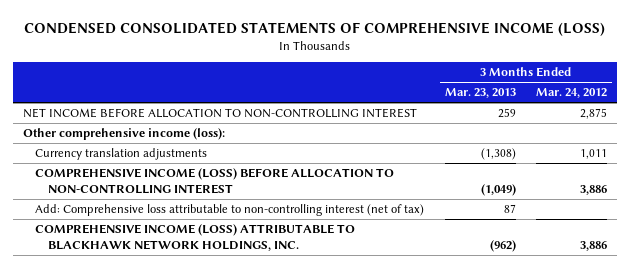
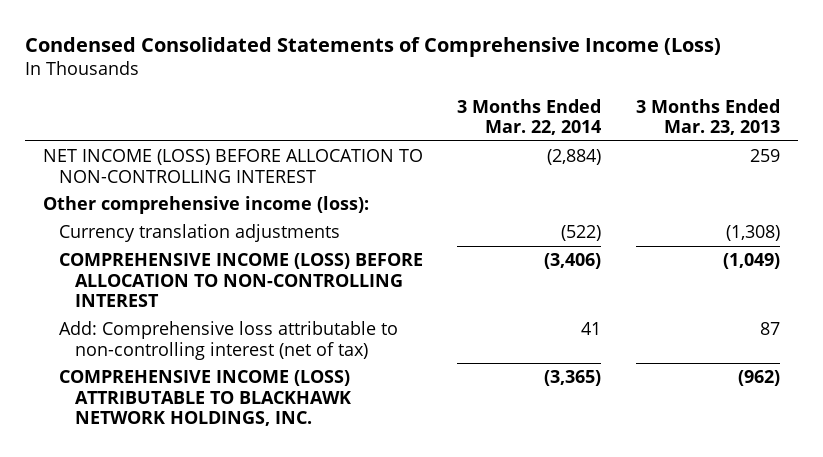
[23,21,605,36] CONDENSED CONSOLIDATED STATEMENTS OF COMPREHENSIVE INCOME (LOSS) -> [25,36,722,57] Condensed Consolidated Statements of Comprehensive Income (Loss)
[535,88,607,99] Mar. 24, 2012 -> none
none -> [457,98,602,136] 3 Months Ended Mar. 22, 2014
[22,108,417,119] NET INCOME BEFORE ALLOCATION TO NON-CONTROLLING INTEREST -> [42,149,423,183] NET INCOME (LOSS) BEFORE ALLOCATION TO NON-CONTROLLING INTEREST

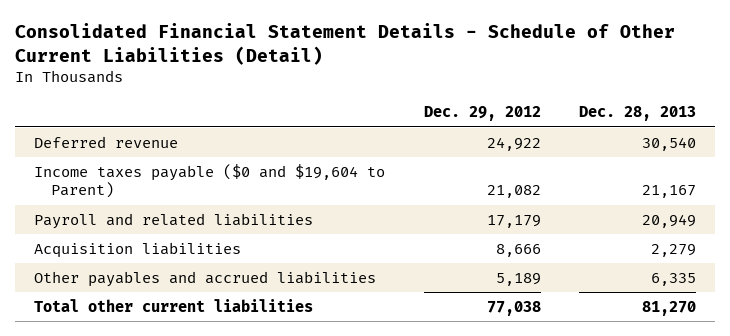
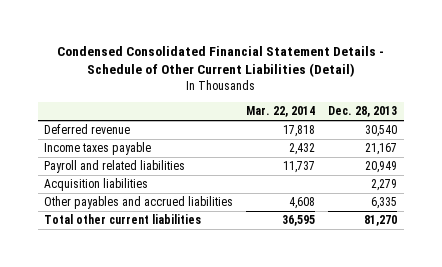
[14,23,675,65] Consolidated Financial Statement Details - Schedule of Other Current Liabilities (Detail) -> [56,45,384,78] Condensed Consolidated Financial Statement Details - Schedule of Other Current Liabilities (Detail)
[423,106,541,122] Dec. 29, 2012 -> none
none -> [246,106,316,118] Mar. 22, 2014
[34,163,386,199] Income taxes payable ($0 and $19,604 to Parent) -> [44,142,152,156] Income taxes payable

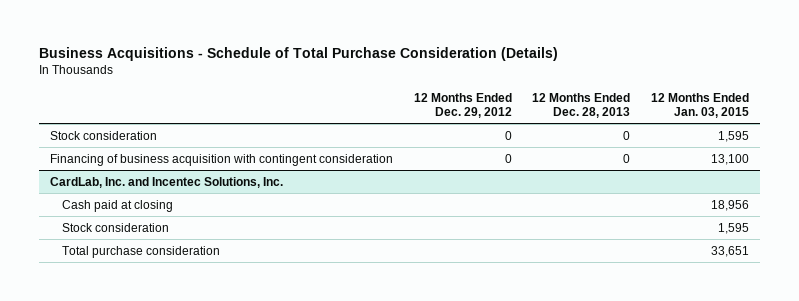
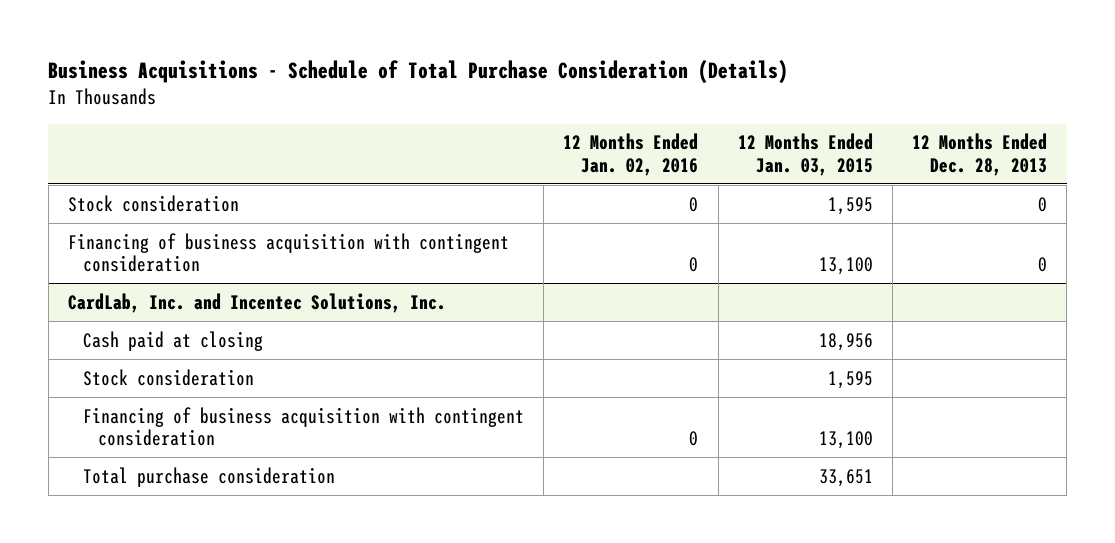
[413,92,512,118] 12 Months Ended Dec. 29, 2012 -> none
none -> [563,133,699,176] 12 Months Ended Jan. 02, 2016
none -> [83,406,525,447] Financing of business acquisition with contingent consideration

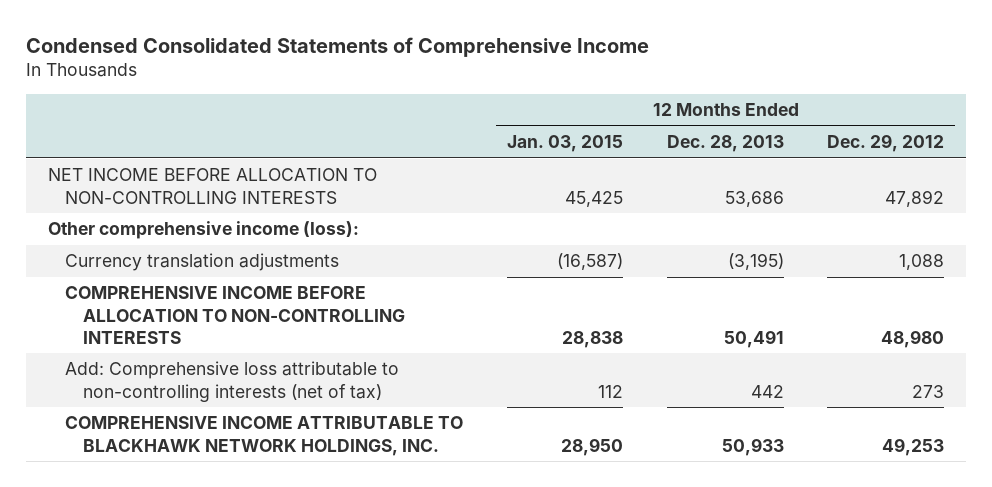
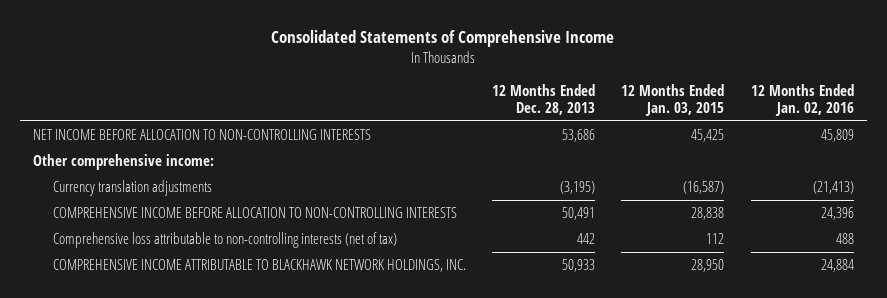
[26,37,650,58] Condensed Consolidated Statements of Comprehensive Income -> [271,30,615,48] Consolidated Statements of Comprehensive Income
[827,133,945,152] Dec. 29, 2012 -> none
none -> [750,83,854,117] 12 Months Ended Jan. 02, 2016
[48,221,360,240] Other comprehensive income (loss): -> [33,154,215,171] Other comprehensive income:
[65,361,400,402] Add: Comprehensive loss attributable to non-controlling interests (net of tax) -> [53,232,398,249] Comprehensive loss attributable to non-controlling interests (net of tax)

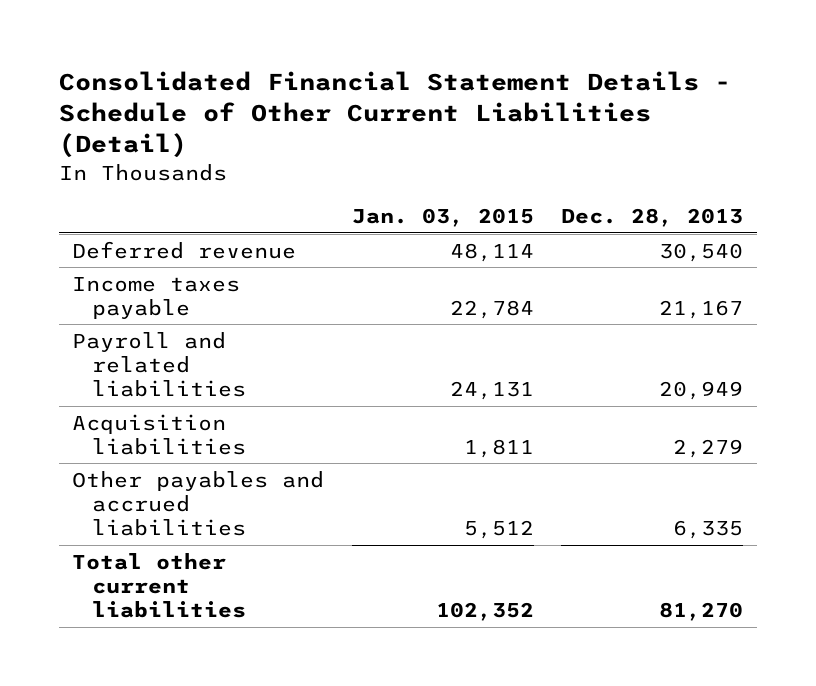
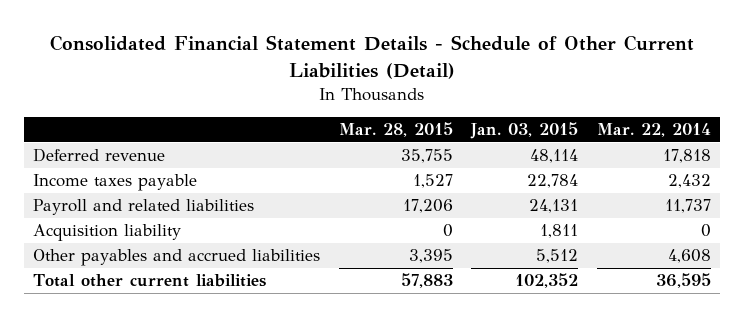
[561,208,744,228] Dec. 28, 2013 -> none
none -> [338,122,453,138] Mar. 28, 2015
none -> [597,123,712,138] Mar. 22, 2014
[72,413,246,455] Acquisition liabilities -> [32,224,181,242] Acquisition liability

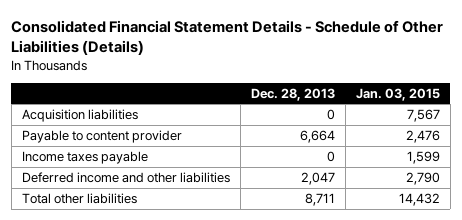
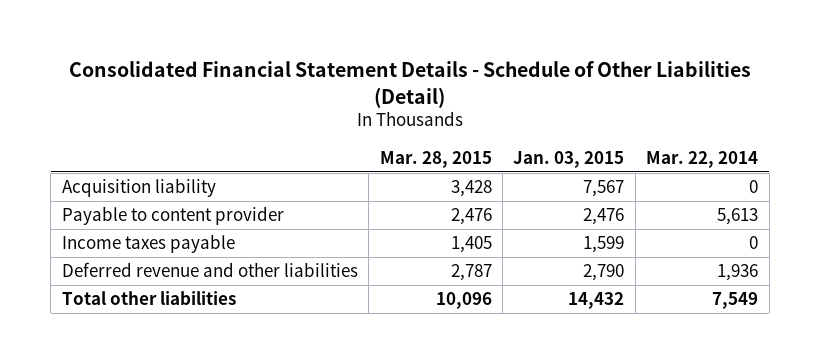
[11,19,444,55] Consolidated Financial Statement Details - Schedule of Other Liabilities (Details) -> [68,61,751,108] Consolidated Financial Statement Details - Schedule of Other Liabilities (Detail)
[250,87,335,101] Dec. 28, 2013 -> none
none -> [379,150,492,168] Mar. 28, 2015
none -> [646,150,759,168] Mar. 22, 2014
[21,108,138,122] Acquisition liabilities -> [61,178,216,198] Acquisition liability
[21,171,230,183] Deferred income and other liabilities -> [61,262,358,278] Deferred revenue and other liabilities

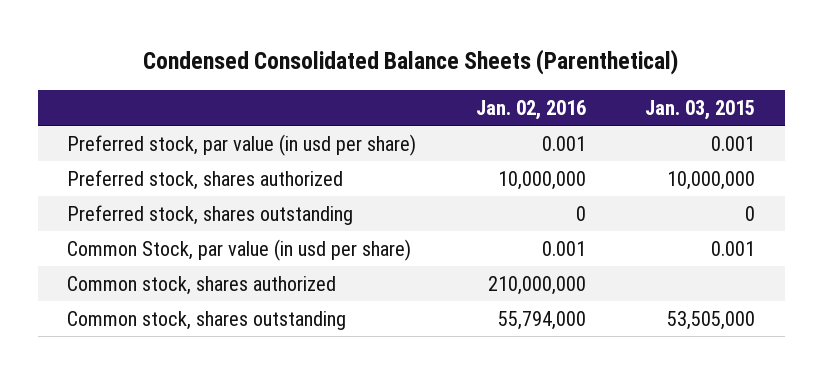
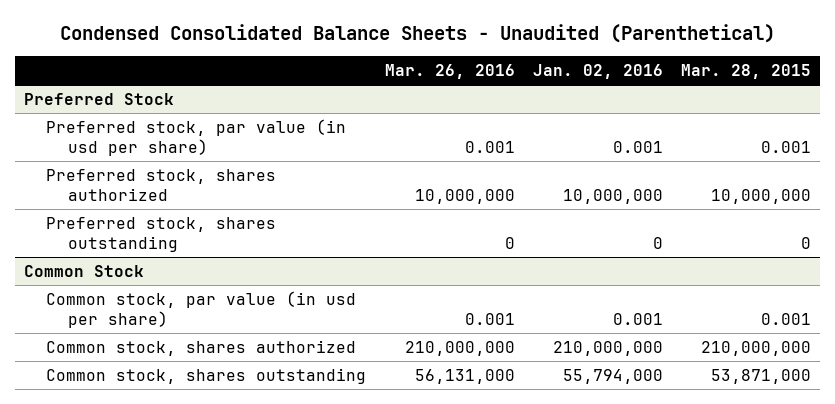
[143,49,679,76] Condensed Consolidated Balance Sheets (Parenthetical) -> [59,24,775,44] Condensed Consolidated Balance Sheets - Unaudited (Parenthetical)
[645,99,756,120] Jan. 03, 2015 -> none
none -> [384,64,515,80] Mar. 26, 2016
none -> [680,64,811,80] Mar. 28, 2015
none -> [24,92,175,105] Preferred Stock
none -> [24,264,145,277] Common Stock
[67,238,412,261] Common Stock, par value (in usd per share) -> [46,290,357,328] Common stock, par value (in usd per share)

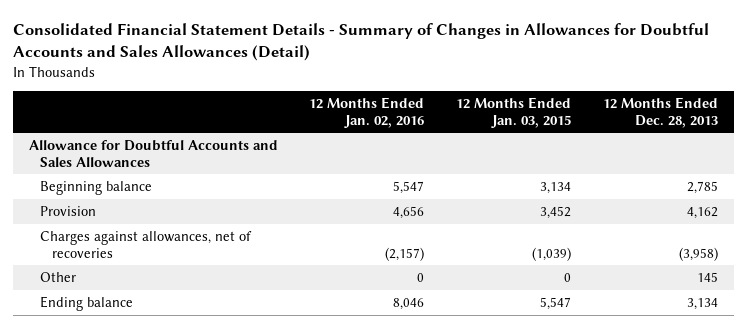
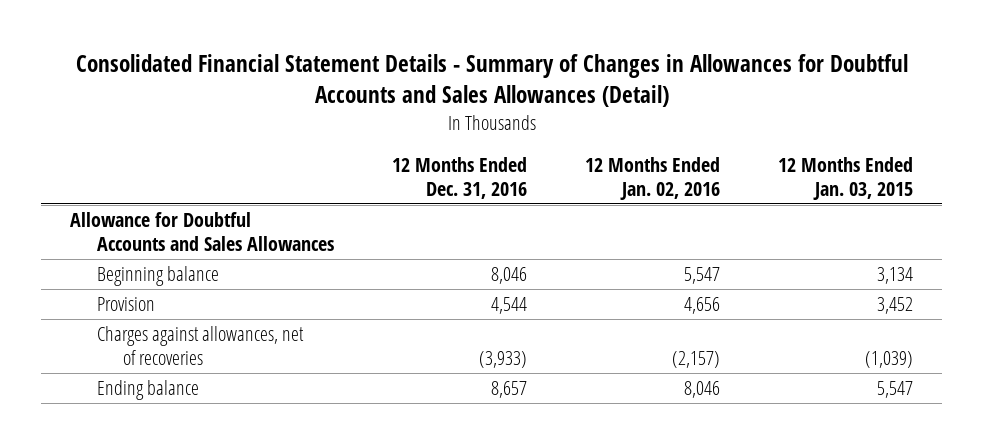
[603,96,719,128] 12 Months Ended Dec. 28, 2013 -> none
none -> [391,157,527,199] 12 Months Ended Dec. 31, 2016
[40,271,77,282] Other -> none

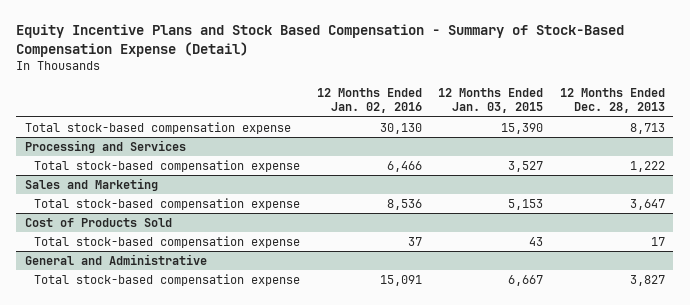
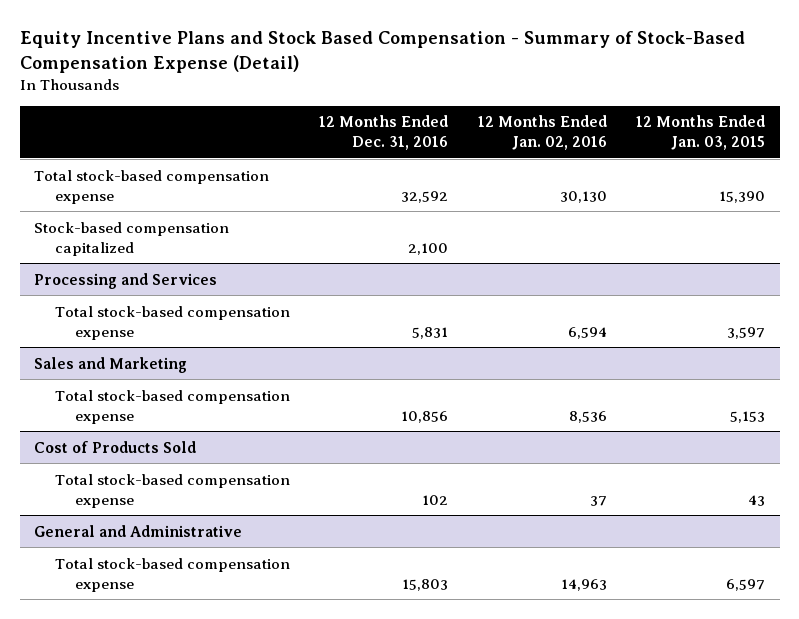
[560,87,666,114] 12 Months Ended Dec. 28, 2013 -> none
none -> [319,115,449,151] 12 Months Ended Dec. 31, 2016
none -> [34,221,230,256] Stock-based compensation capitalized
[386,161,422,173] 6,466 -> [567,326,607,339] 6,594
[508,161,544,173] 3,527 -> [726,326,765,339] 3,597
[379,275,422,287] 15,091 -> [560,578,607,591] 14,963
[508,275,544,287] 6,667 -> [725,578,765,591] 6,597

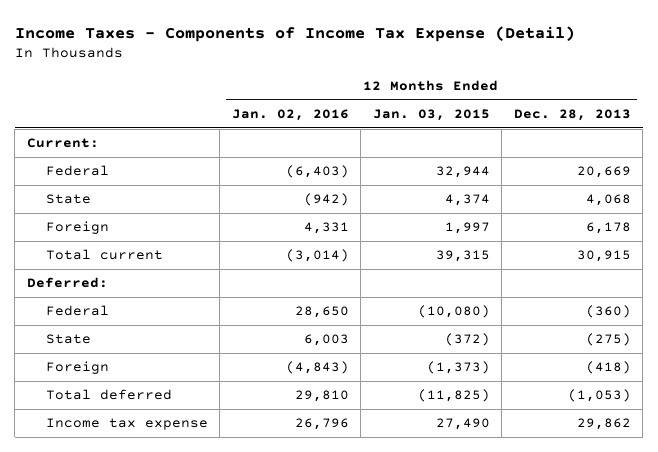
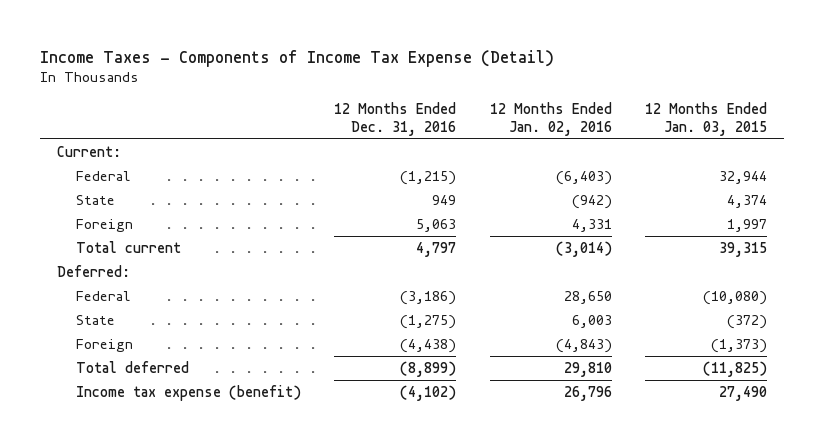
[513,109,631,122] Dec. 28, 2013 -> none
none -> [334,101,457,136] 12 Months Ended Dec. 31, 2016
[45,418,208,431] Income tax expense -> [75,384,301,401] Income tax expense (benefit)

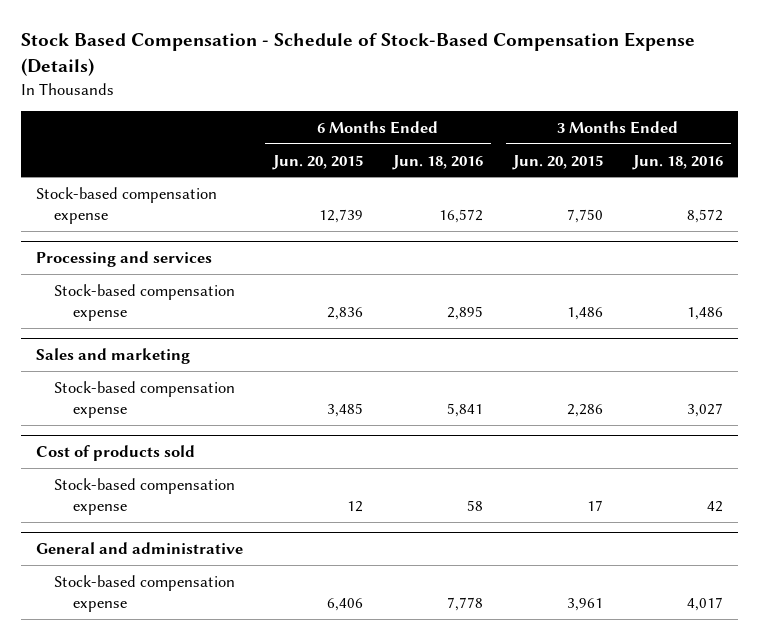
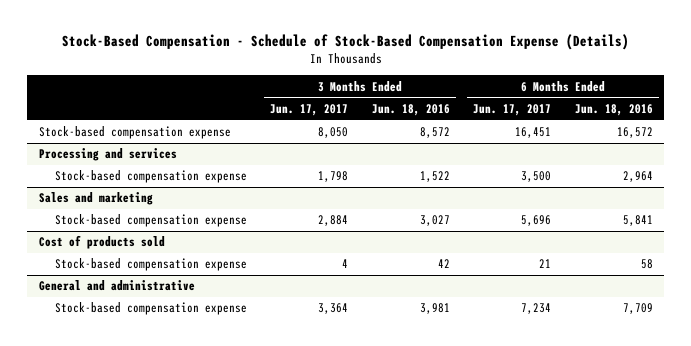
[20,32,695,77] Stock Based Compensation - Schedule of Stock-Based Compensation Expense (Details) -> [61,34,629,51] Stock-Based Compensation - Schedule of Stock-Based Compensation Expense (Details)
[271,154,363,170] Jun. 20, 2015 -> none
[512,154,604,170] Jun. 20, 2015 -> none
none -> [270,104,349,117] Jun. 17, 2017
none -> [473,104,552,117] Jun. 17, 2017
[447,306,484,321] 2,895 -> [622,171,653,183] 2,964
[687,307,724,321] 1,486 -> [419,171,450,183] 1,522
[447,597,484,612] 7,778 -> [622,303,653,315] 7,709
[687,597,724,612] 4,017 -> [419,303,450,315] 3,981

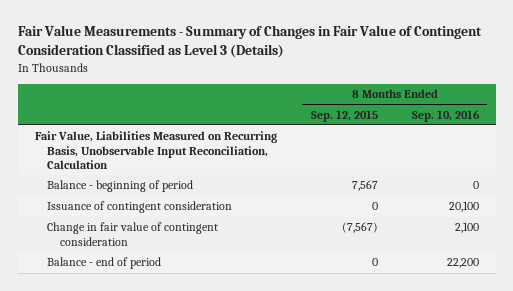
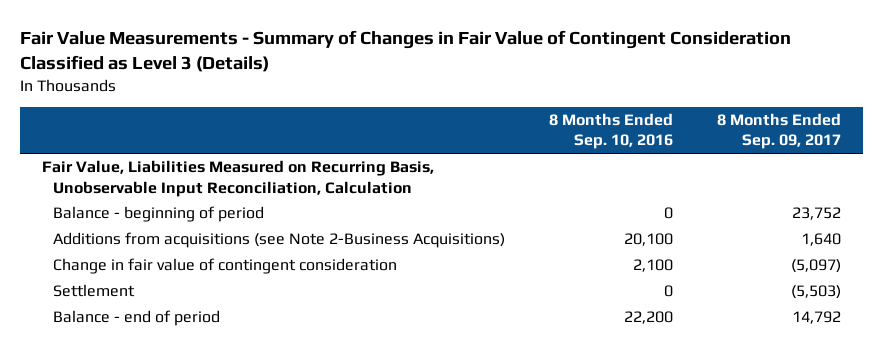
[310,109,378,122] Sep. 12, 2015 -> none
none -> [717,112,842,150] 8 Months Ended Sep. 09, 2017
[47,201,233,214] Issuance of contingent consideration -> [53,232,506,249] Additions from acquisitions (see Note 2-Business Acquisitions)
none -> [53,284,136,298] Settlement

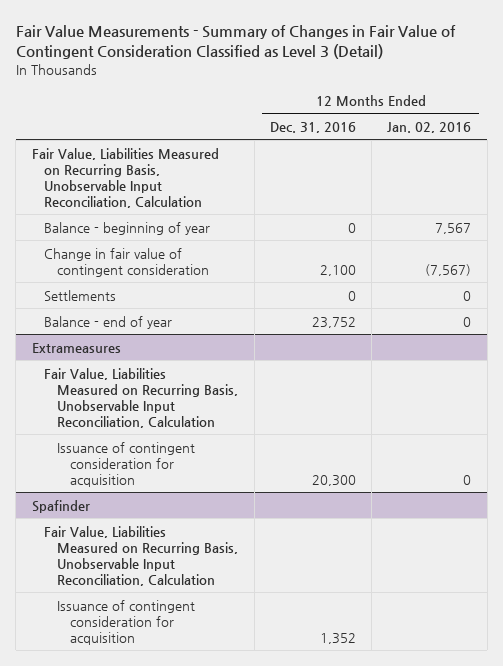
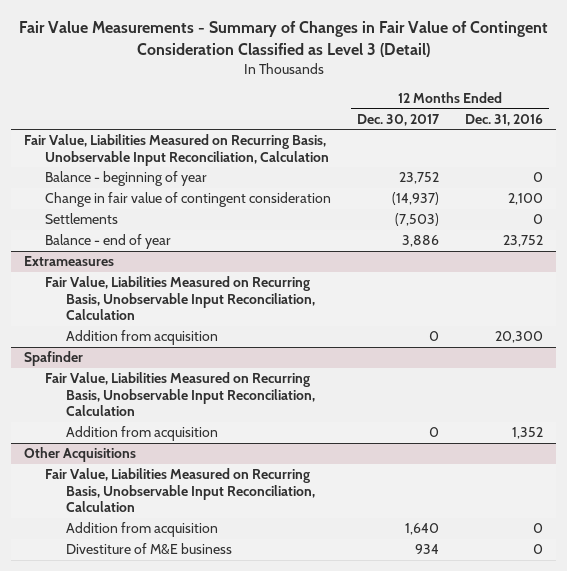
[387,121,472,133] Jan. 02, 2016 -> none
none -> [357,113,441,126] Dec. 30, 2017
[57,441,196,487] Issuance of contingent consideration for acquisition -> [66,330,219,346] Addition from acquisition
[57,599,196,645] Issuance of contingent consideration for acquisition -> [66,426,219,442] Addition from acquisition
none -> [24,447,137,463] Other Acquisitions
none -> [45,468,316,512] Fair Value, Liabilities Measured on Recurring Basis, Unobservable Input Reconciliation, Calculation
none -> [66,522,219,538] Addition from acquisition
none -> [66,543,233,555] Divestiture of M&E business

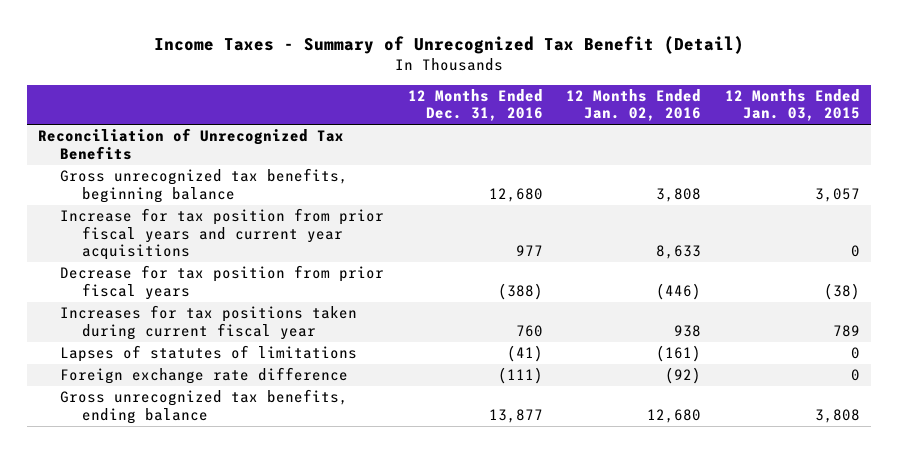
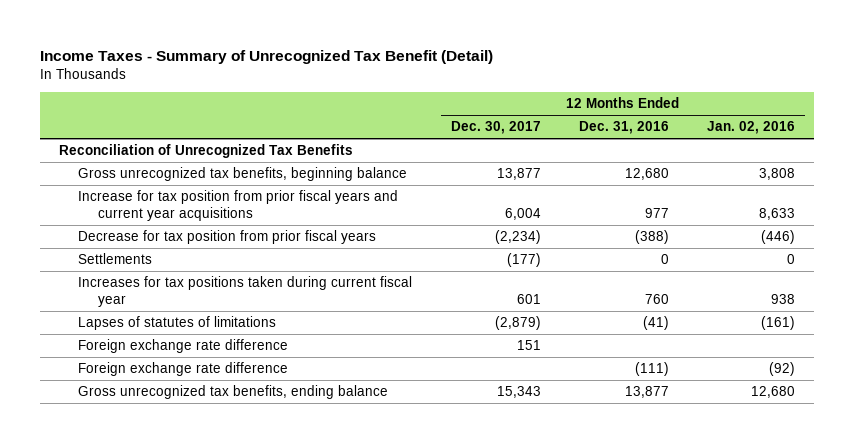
[724,88,860,122] 12 Months Ended Jan. 03, 2015 -> none
none -> [450,121,541,135] Dec. 30, 2017
none -> [78,253,153,265] Settlements
none -> [78,339,289,354] Foreign exchange rate difference

